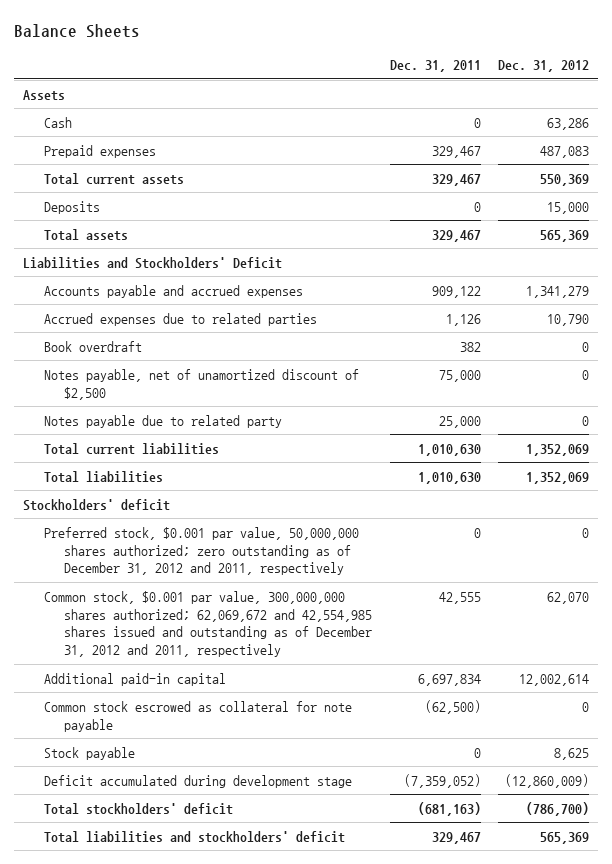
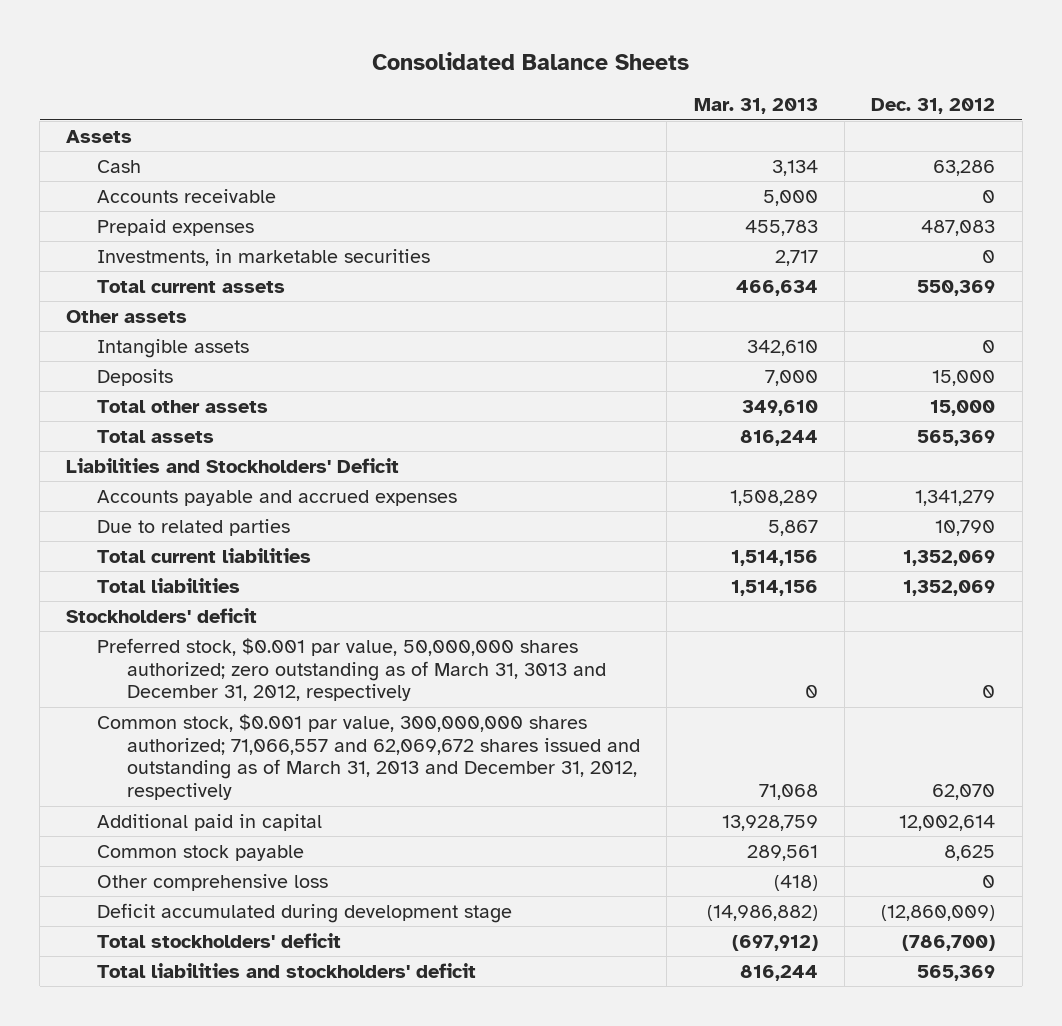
[14,24,141,39] Balance Sheets -> [371,52,689,71] Consolidated Balance Sheets
[389,60,481,73] Dec. 31, 2011 -> none
none -> [693,98,818,115] Mar. 31, 2013
none -> [96,188,276,203] Accounts receivable
none -> [96,248,430,266] Investments, in marketable securities
none -> [66,309,188,323] Other assets
none -> [96,338,249,358] Intangible assets
none -> [96,399,268,413] Total other assets
[43,340,142,352] Book overdraft -> none
[43,368,359,400] Notes payable, net of unamortized discount of $2,500 -> none
[43,414,282,428] Notes payable due to related party -> none
[43,312,317,326] Accrued expenses due to related parties -> [96,518,290,536] Due to related parties
[43,700,352,732] Common stock escrowed as collateral for note payable -> none
[43,526,359,576] Preferred stock, $0.001 par value, 50,000,000 shares authorized; zero outstanding as of December 31, 2012 and 2011, respectively -> [96,637,607,702] Preferred stock, $0.001 par value, 50,000,000 shares authorized; zero outstanding as of March 31, 3013 and December 31, 2012, respectively
[43,590,373,658] Common stock, $0.001 par value, 300,000,000 shares authorized; 62,069,672 and 42,554,985 shares issued and outstanding as of December 31, 2012 and 2011, respectively -> [96,713,641,801] Common stock, $0.001 par value, 300,000,000 shares authorized; 71,066,557 and 62,069,672 shares issued and outstanding as of March 31, 2013 and December 31, 2012, respectively
[43,672,226,686] Additional paid-in capital -> [96,813,322,831] Additional paid in capital
[43,746,135,760] Stock payable -> [96,844,304,861] Common stock payable
none -> [96,873,328,891] Other comprehensive loss

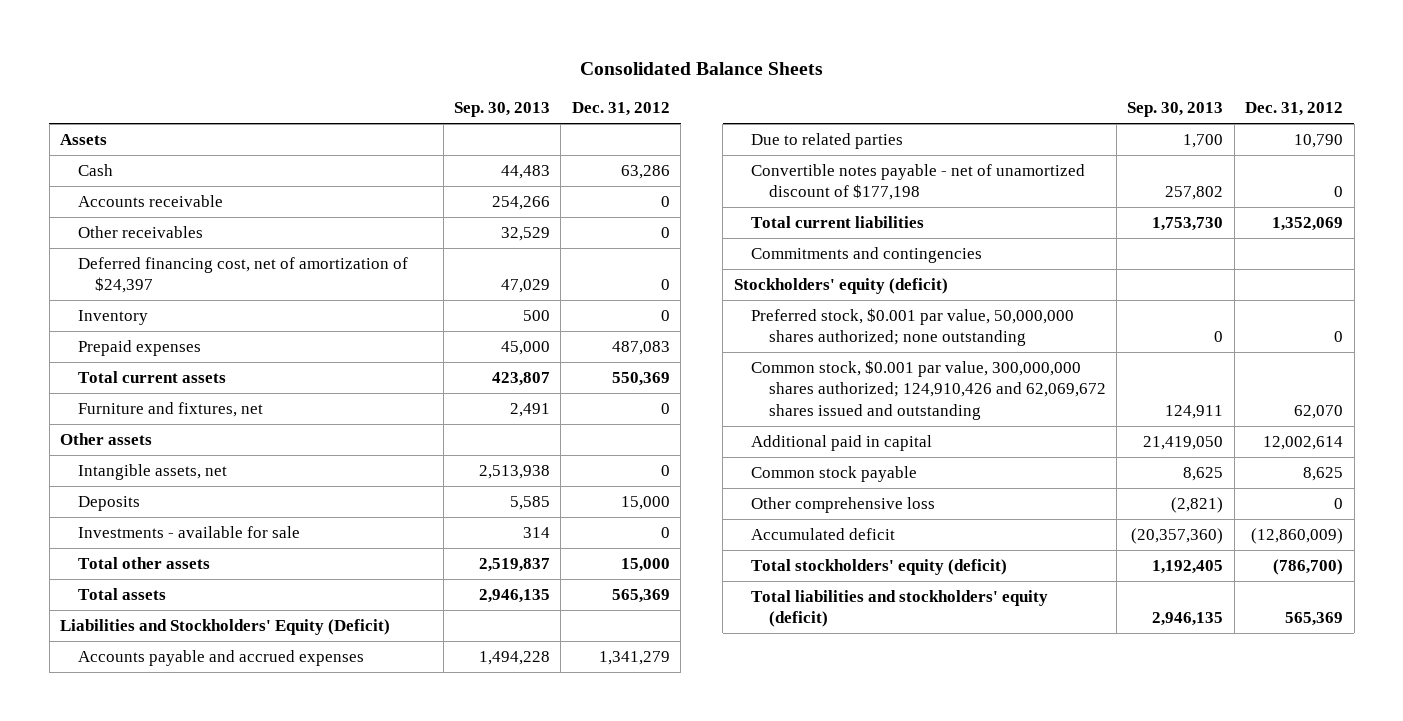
[693,98,818,115] Mar. 31, 2013 -> none
none -> [454,102,551,118] Sep. 30, 2013
none -> [77,226,203,239] Other receivables
none -> [77,257,408,294] Deferred financing cost, net of amortization of $24,397
none -> [77,310,148,326] Inventory
[96,248,430,266] Investments, in marketable securities -> none
none -> [77,402,263,418] Furniture and fixtures, net
[96,338,249,358] Intangible assets -> [77,464,227,481] Intangible assets, net
none -> [77,526,300,539] Investments - available for sale
[66,457,400,473] Liabilities and Stockholders' Deficit -> [60,619,391,636] Liabilities and Stockholders' Equity (Deficit)
none -> [751,164,1086,201] Convertible notes payable - net of unamortized discount of $177,198
[96,577,240,593] Total liabilities -> none
none -> [751,247,983,264] Commitments and contingencies
[66,607,258,623] Stockholders' deficit -> [733,278,948,295] Stockholders' equity (deficit)
[96,637,607,702] Preferred stock, $0.001 par value, 50,000,000 shares authorized; zero outstanding as of March 31, 3013 and December 31, 2012, respectively -> [751,308,1075,347] Preferred stock, $0.001 par value, 50,000,000 shares authorized; none outstanding
[96,713,641,801] Common stock, $0.001 par value, 300,000,000 shares authorized; 71,066,557 and 62,069,672 shares issued and outstanding as of March 31, 2013 and December 31, 2012, respectively -> [751,360,1106,420] Common stock, $0.001 par value, 300,000,000 shares authorized; 124,910,426 and 62,069,672 shares issued and outstanding
[96,902,512,923] Deficit accumulated during development stage -> [751,528,896,541] Accumulated deficit
[96,932,341,948] Total stockholders' deficit -> [751,559,1008,576] Total stockholders' equity (deficit)
[96,962,476,978] Total liabilities and stockholders' deficit -> [751,590,1049,628] Total liabilities and stockholders' equity (deficit)

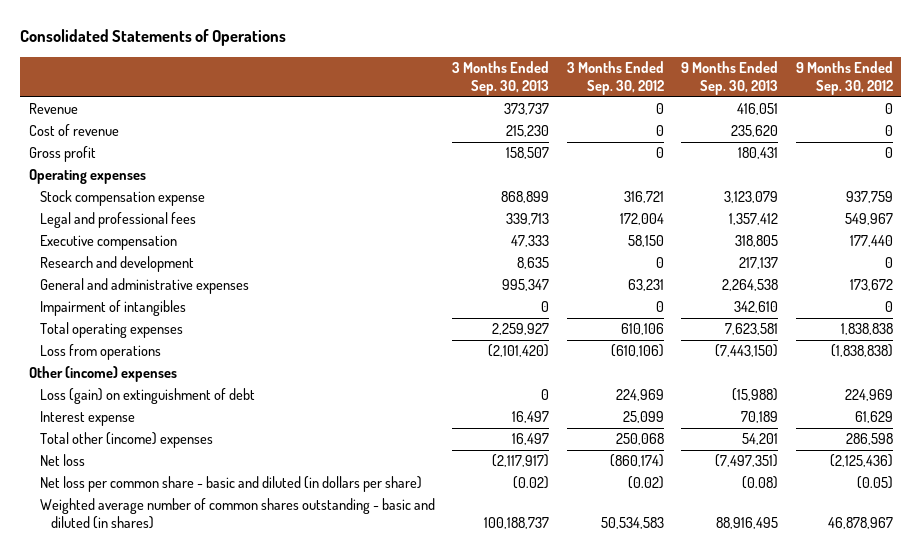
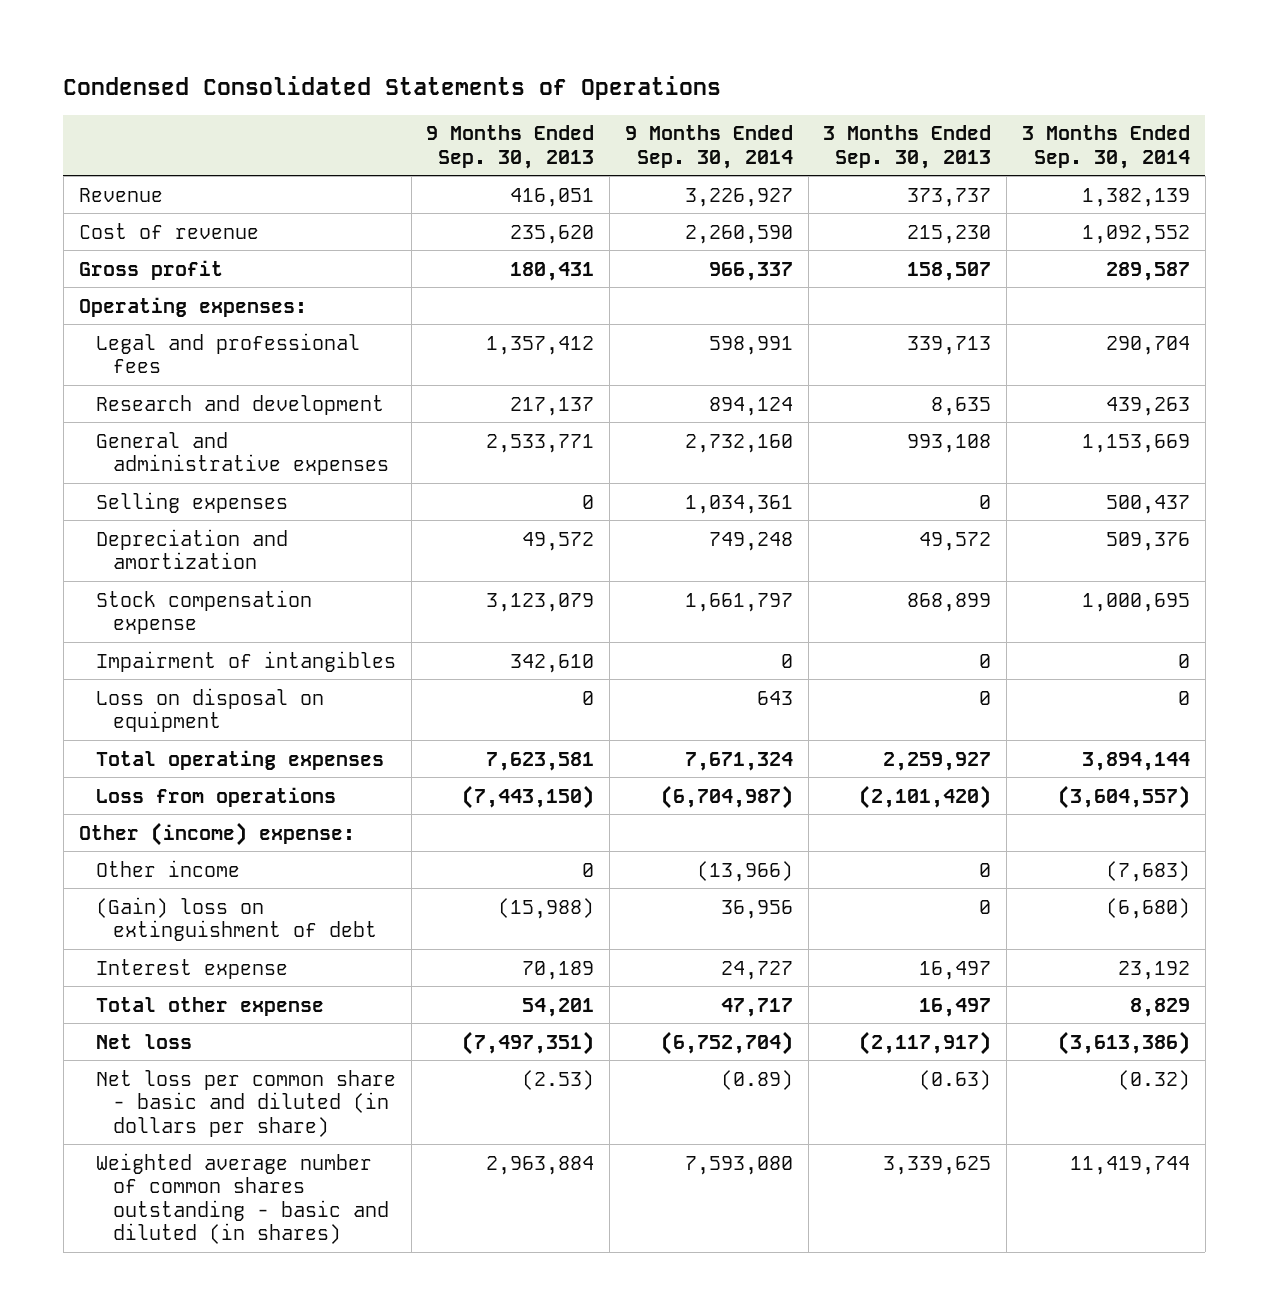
[19,29,286,47] Consolidated Statements of Operations -> [63,75,722,100] Condensed Consolidated Statements of Operations
[566,61,664,95] 3 Months Ended Sep. 30, 2012 -> none
[795,61,893,95] 9 Months Ended Sep. 30, 2012 -> none
none -> [624,125,793,169] 9 Months Ended Sep. 30, 2014
none -> [1021,125,1190,169] 3 Months Ended Sep. 30, 2014
[28,169,146,185] Operating expenses -> [78,296,307,317] Operating expenses:
[39,235,177,251] Executive compensation -> none
[502,279,550,292] 995,347 -> [907,433,992,453] 993,108
[722,279,779,292] 2,264,538 -> [486,433,595,453] 2,533,771
none -> [95,491,288,513] Selling expenses
none -> [95,528,288,570] Depreciation and amortization
[39,190,205,207] Stock compensation expense -> [95,589,312,635] Stock compensation expense
none -> [95,687,324,733] Loss on disposal on equipment
[28,366,177,383] Other (income) expenses -> [78,821,355,846] Other (income) expense:
none -> [95,859,240,877] Other income
[39,388,255,405] Loss (gain) on extinguishment of debt -> [95,896,378,942] (Gain) loss on extinguishment of debt
[39,432,213,449] Total other (income) expenses -> [95,996,324,1016] Total other expense
[513,476,550,490] (0.02) -> [919,1069,992,1090] (0.63)
[742,476,779,490] (0.08) -> [522,1069,595,1090] (2.53)
[484,517,550,530] 100,188,737 -> [883,1155,992,1175] 3,339,625
[716,517,779,530] 88,916,495 -> [486,1155,595,1175] 2,963,884

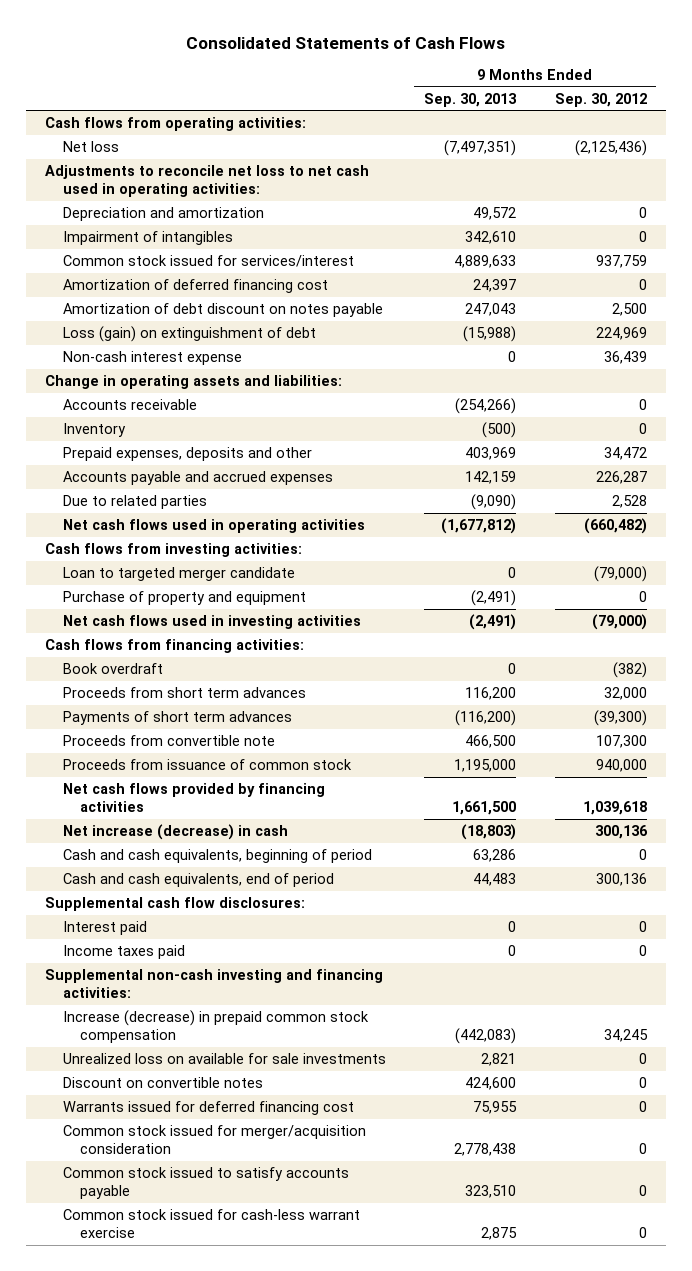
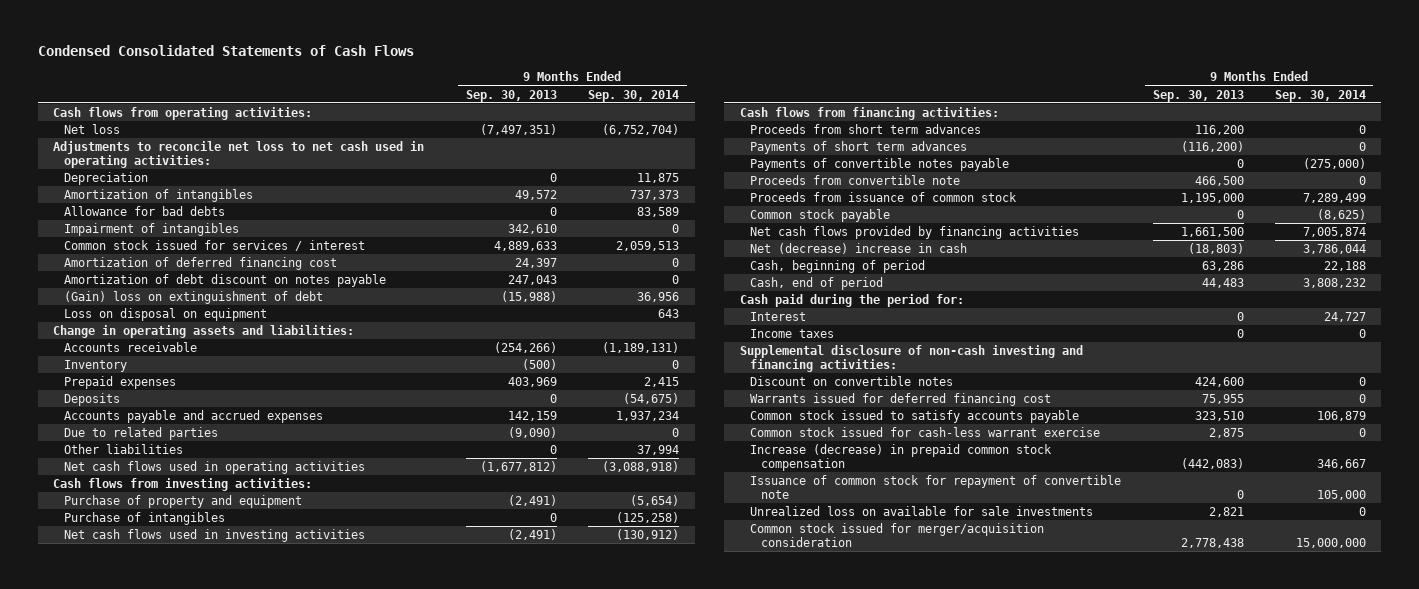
[185,36,505,49] Consolidated Statements of Cash Flows -> [37,45,414,57] Condensed Consolidated Statements of Cash Flows
[554,92,647,107] Sep. 30, 2012 -> none
none -> [587,89,679,102] Sep. 30, 2014
[62,207,264,222] Depreciation and amortization -> [63,172,148,186] Depreciation
[473,207,517,221] 49,572 -> [549,173,557,183] 0
none -> [63,189,253,203] Amortization of intangibles
none -> [63,206,225,217] Allowance for bad debts
[62,255,354,268] Common stock issued for services/interest -> [63,240,365,252] Common stock issued for services / interest
[62,351,242,366] Non-cash interest expense -> none
[62,326,316,343] Loss (gain) on extinguishment of debt -> [63,291,323,305] (Gain) loss on extinguishment of debt
none -> [63,308,267,322] Loss on disposal on equipment
[62,447,312,462] Prepaid expenses, deposits and other -> [63,376,176,390] Prepaid expenses
none -> [63,393,120,407] Deposits
none -> [63,444,183,455] Other liabilities
[62,567,295,582] Loan to targeted merger candidate -> none
none -> [63,512,225,526] Purchase of intangibles
[62,663,163,675] Book overdraft -> none
none -> [750,158,1010,172] Payments of convertible notes payable
none -> [750,209,891,223] Common stock payable
[62,824,288,841] Net increase (decrease) in cash -> [750,243,968,255] Net (decrease) increase in cash
[62,849,372,864] Cash and cash equivalents, beginning of period -> [750,260,926,274] Cash, beginning of period
[62,873,334,888] Cash and cash equivalents, end of period -> [750,277,884,291] Cash, end of period
[44,897,305,912] Supplemental cash flow disclosures: -> [740,294,965,308] Cash paid during the period for:
[62,921,147,936] Interest paid -> [750,312,807,322] Interest
[62,945,185,960] Income taxes paid -> [750,329,835,339] Income taxes
[44,969,383,999] Supplemental non-cash investing and financing activities: -> [740,345,1084,372] Supplemental disclosure of non-cash investing and financing activities:
[62,1010,369,1044] Increase (decrease) in prepaid common stock compensation -> [750,444,1053,471] Increase (decrease) in prepaid common stock compensation
none -> [750,475,1122,499] Issuance of common stock for repayment of convertible note
[62,1053,386,1065] Unrealized loss on available for sale investments -> [750,506,1094,517] Unrealized loss on available for sale investments
[62,1125,366,1155] Common stock issued for merger/acquisition consideration -> [750,523,1045,547] Common stock issued for merger/acquisition consideration

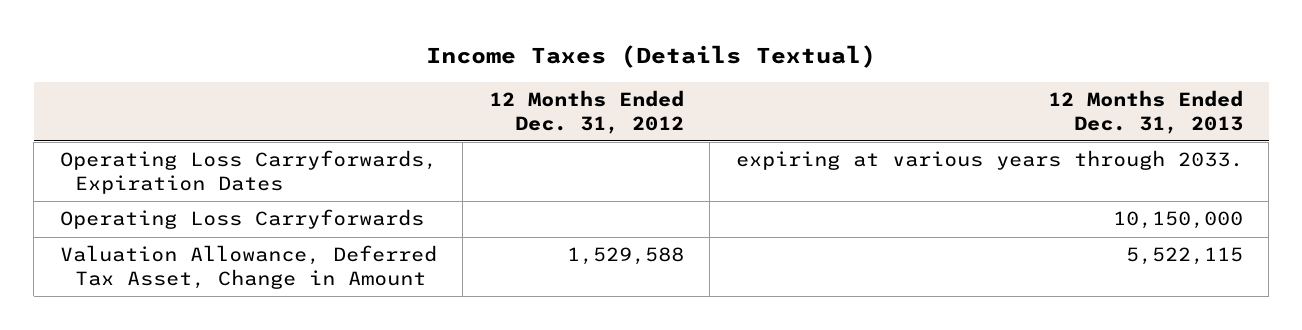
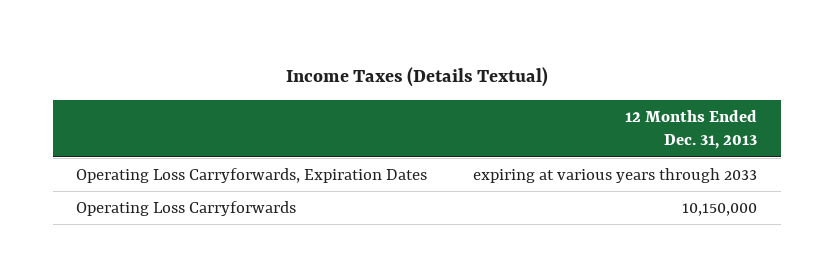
[488,90,684,134] 12 Months Ended Dec. 31, 2012 -> none
[735,150,1243,171] expiring at various years through 2033. -> [473,167,758,183] expiring at various years through 2033
[59,245,437,289] Valuation Allowance, Deferred Tax Asset, Change in Amount -> none

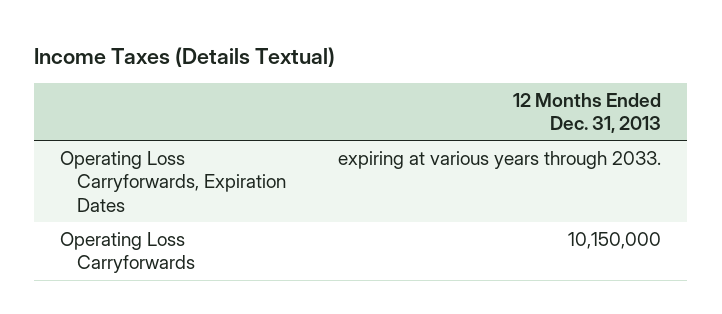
[473,167,758,183] expiring at various years through 2033 -> [338,151,662,170] expiring at various years through 2033.

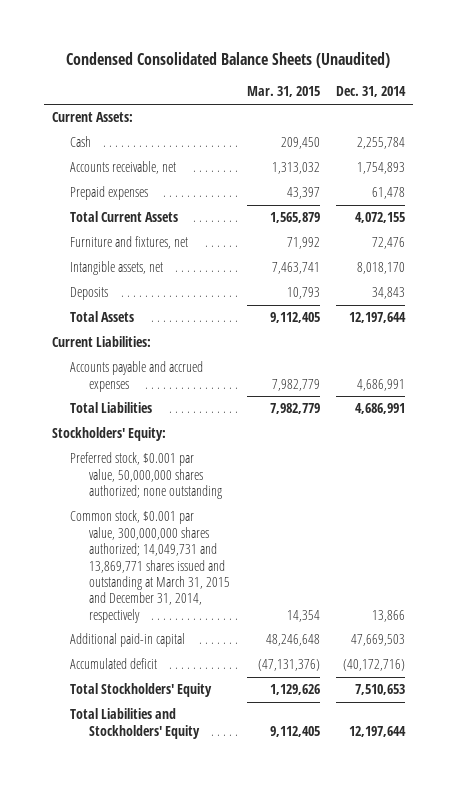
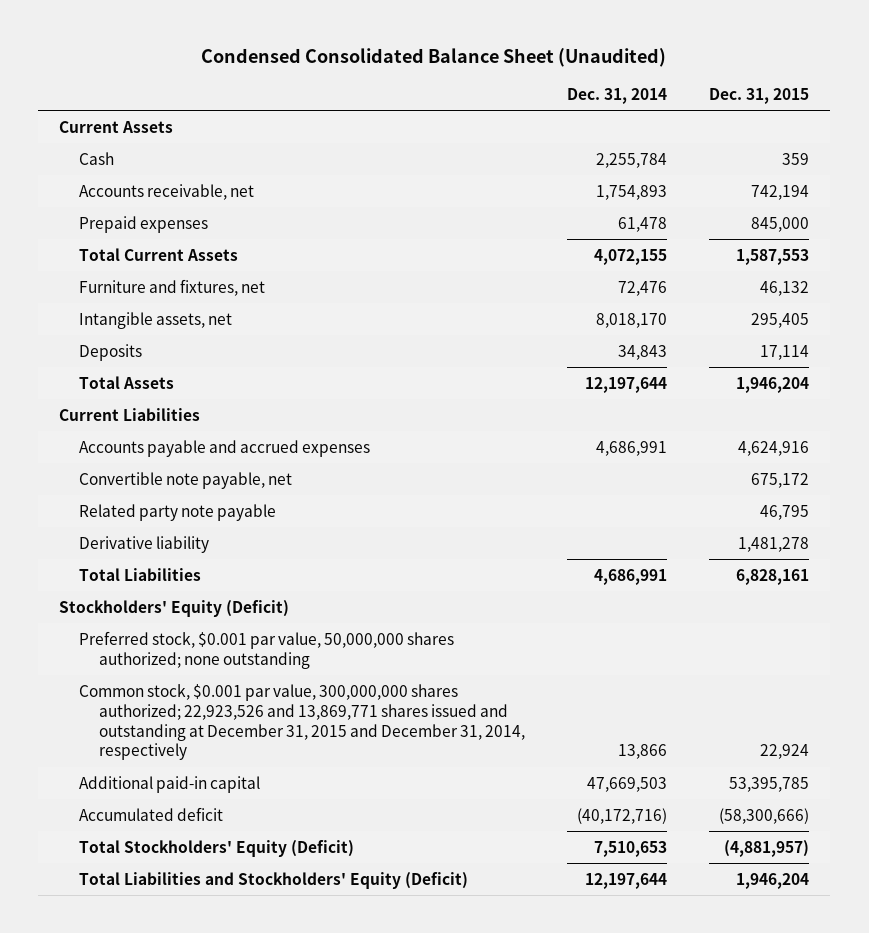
[66,52,391,69] Condensed Consolidated Balance Sheets (Unaudited) -> [201,47,667,67] Condensed Consolidated Balance Sheet (Unaudited)
[246,86,320,98] Mar. 31, 2015 -> none
none -> [709,87,810,104] Dec. 31, 2015
[51,112,133,123] Current Assets: -> [59,120,174,133] Current Assets
[51,336,151,348] Current Liabilities: -> [59,407,201,421] Current Liabilities
none -> [79,471,293,489] Convertible note payable, net
none -> [79,503,277,521] Related party note payable
none -> [79,535,210,553] Derivative liability
[51,427,166,442] Stockholders' Equity: -> [59,599,290,617] Stockholders' Equity (Deficit)
[70,510,230,623] Common stock, $0.001 par value, 300,000,000 shares authorized; 14,049,731 and 13,869,771 shares issued and outstanding at March 31, 2015 and December 31, 2014, respectively -> [79,683,525,761] Common stock, $0.001 par value, 300,000,000 shares authorized; 22,923,526 and 13,869,771 shares issued and outstanding at December 31, 2015 and December 31, 2014, respectively
[70,683,213,698] Total Stockholders' Equity -> [79,839,355,857] Total Stockholders' Equity (Deficit)
[70,708,200,739] Total Liabilities and Stockholders' Equity -> [79,871,469,889] Total Liabilities and Stockholders' Equity (Deficit)

